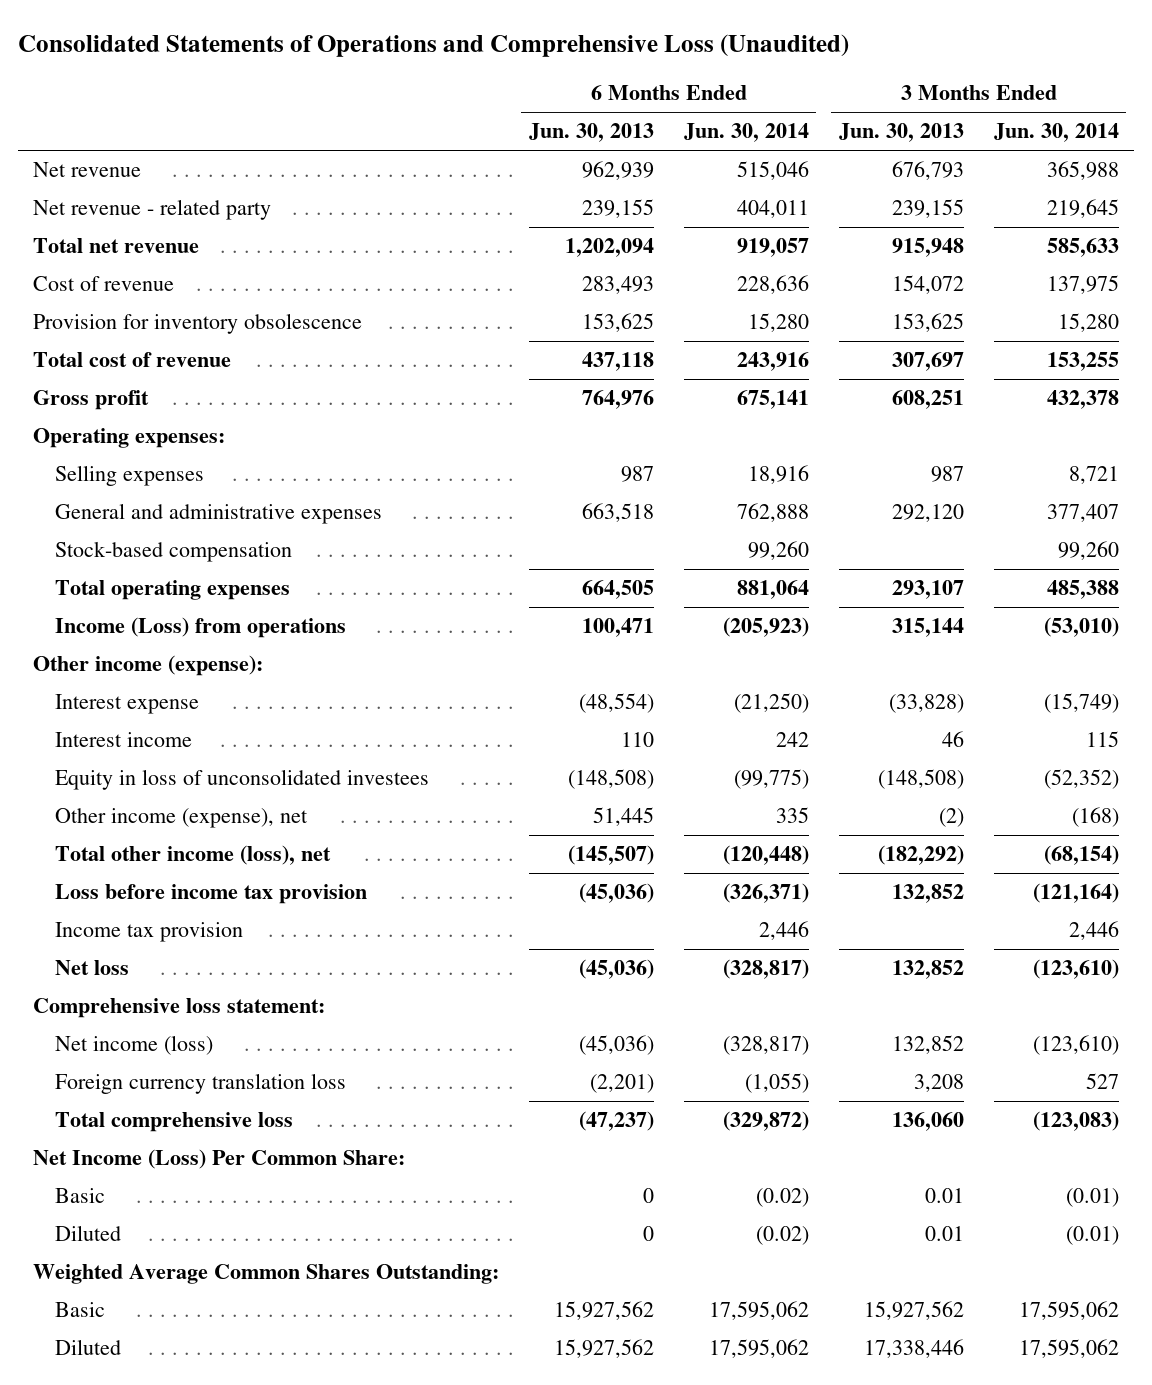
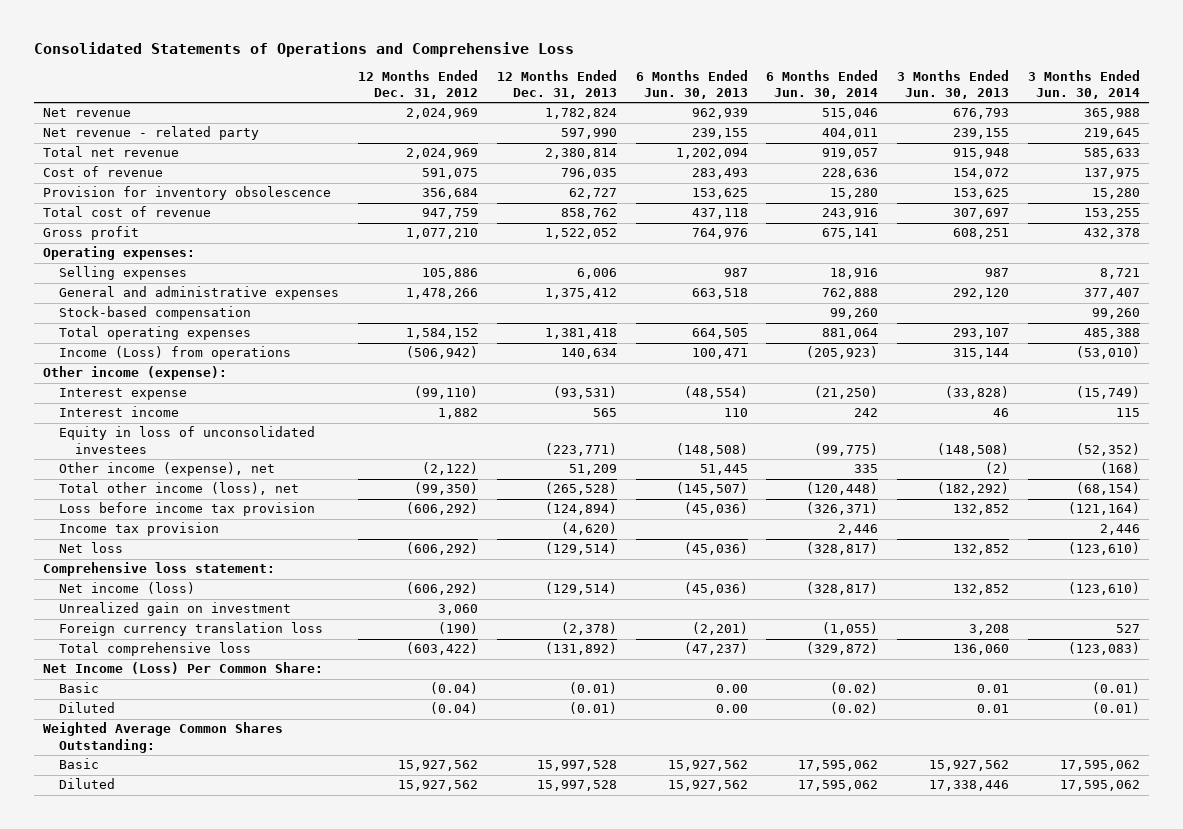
[17,33,849,57] Consolidated Statements of Operations and Comprehensive Loss (Unaudited) -> [33,41,574,57] Consolidated Statements of Operations and Comprehensive Loss
none -> [357,69,478,100] 12 Months Ended Dec. 31, 2012
none -> [496,69,617,100] 12 Months Ended Dec. 31, 2013
none -> [59,602,292,617] Unrealized gain on investment
[642,1188,654,1204] 0 -> [715,684,748,694] 0.00
[642,1226,654,1242] 0 -> [715,704,748,714] 0.00

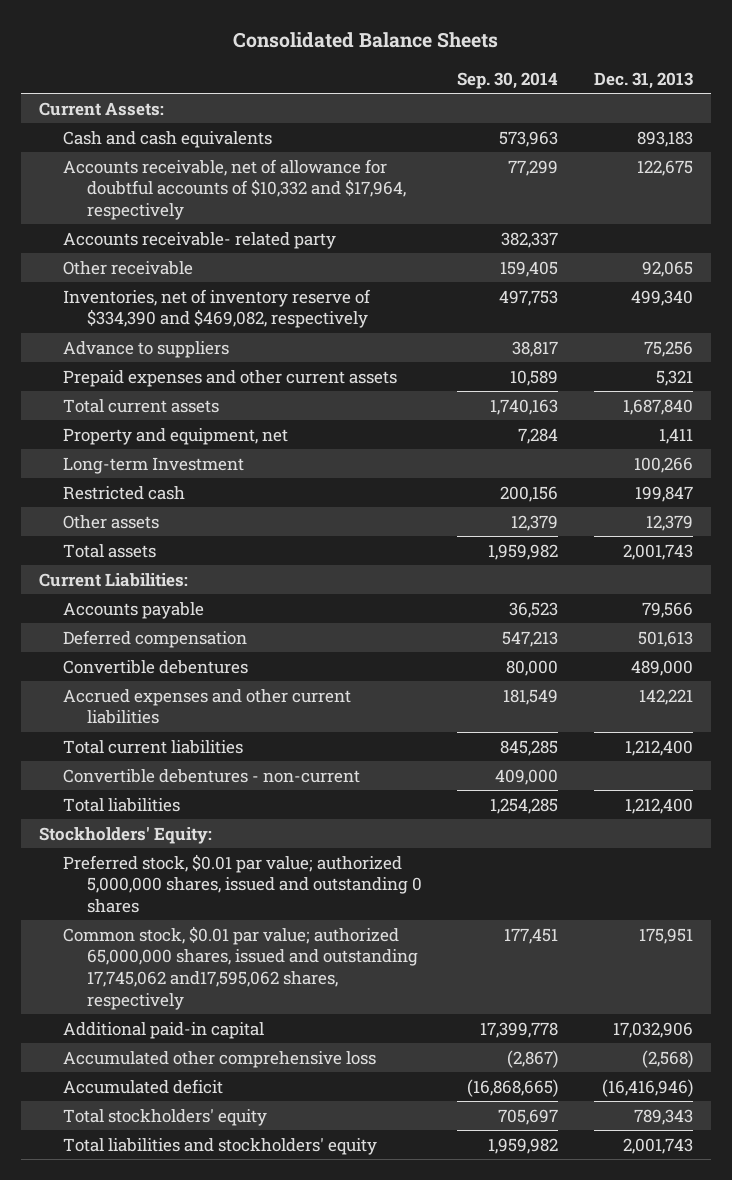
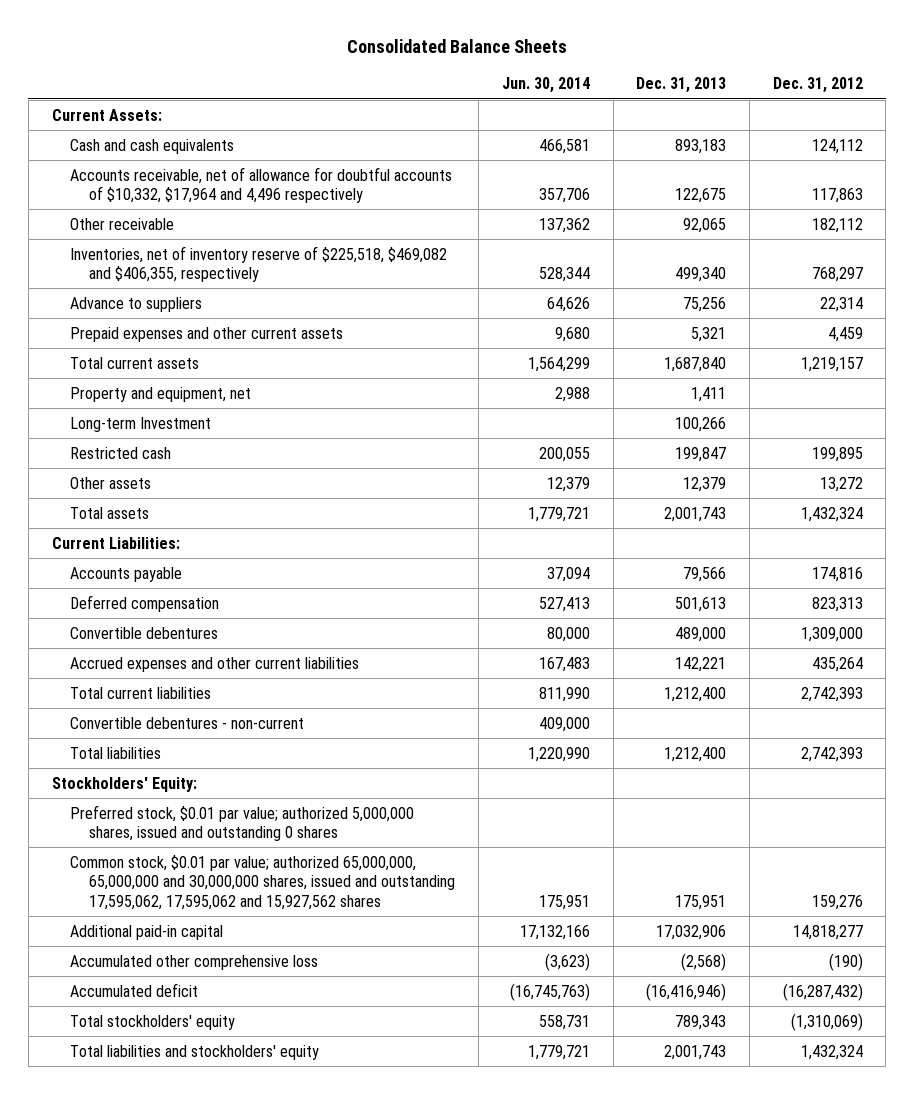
[457,71,559,89] Sep. 30, 2014 -> none
none -> [501,77,590,94] Jun. 30, 2014
none -> [772,77,863,94] Dec. 31, 2012
[62,231,336,249] Accounts receivable- related party -> none
[62,158,406,220] Accounts receivable, net of allowance for doubtful accounts of $10,332 and $17,964, respectively -> [70,166,453,204] Accounts receivable, net of allowance for doubtful accounts of $10,332, $17,964 and 4,496 respectively
[62,288,371,329] Inventories, net of inventory reserve of $334,390 and $469,082, respectively -> [70,245,448,283] Inventories, net of inventory reserve of $225,518, $469,082 and $406,355, respectively
[62,925,418,1010] Common stock, $0.01 par value; authorized 65,000,000 shares, issued and outstanding 17,745,062 and17,595,062 shares, respectively -> [70,854,456,910] Common stock, $0.01 par value; authorized 65,000,000, 65,000,000 and 30,000,000 shares, issued and outstanding 17,595,062, 17,595,062 and 15,927,562 shares

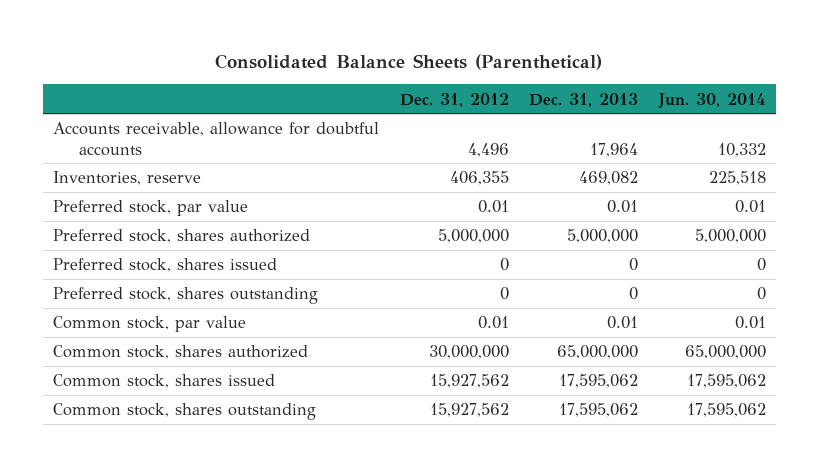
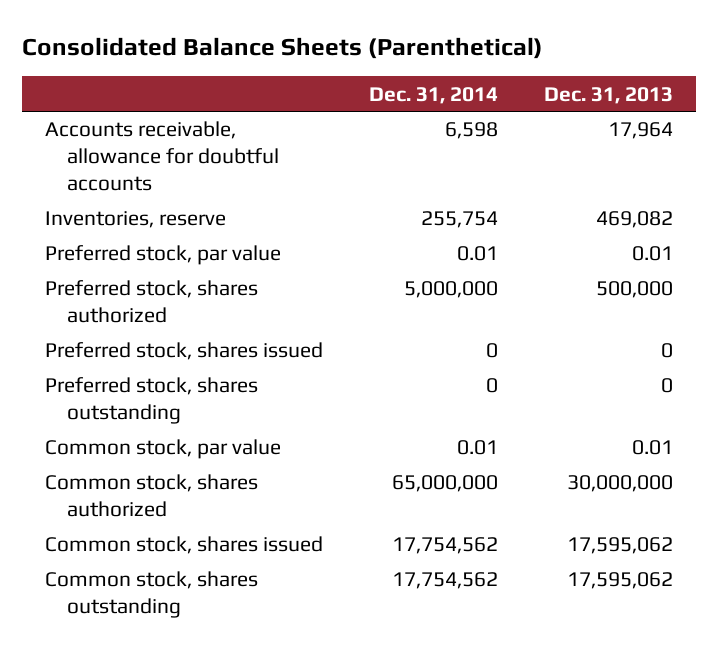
[399,92,509,107] Dec. 31, 2012 -> none
[657,92,766,108] Jun. 30, 2014 -> none
none -> [369,86,499,104] Dec. 31, 2014
[567,229,639,244] 5,000,000 -> [595,281,673,299] 500,000
[557,345,639,360] 65,000,000 -> [566,475,673,493] 30,000,000

